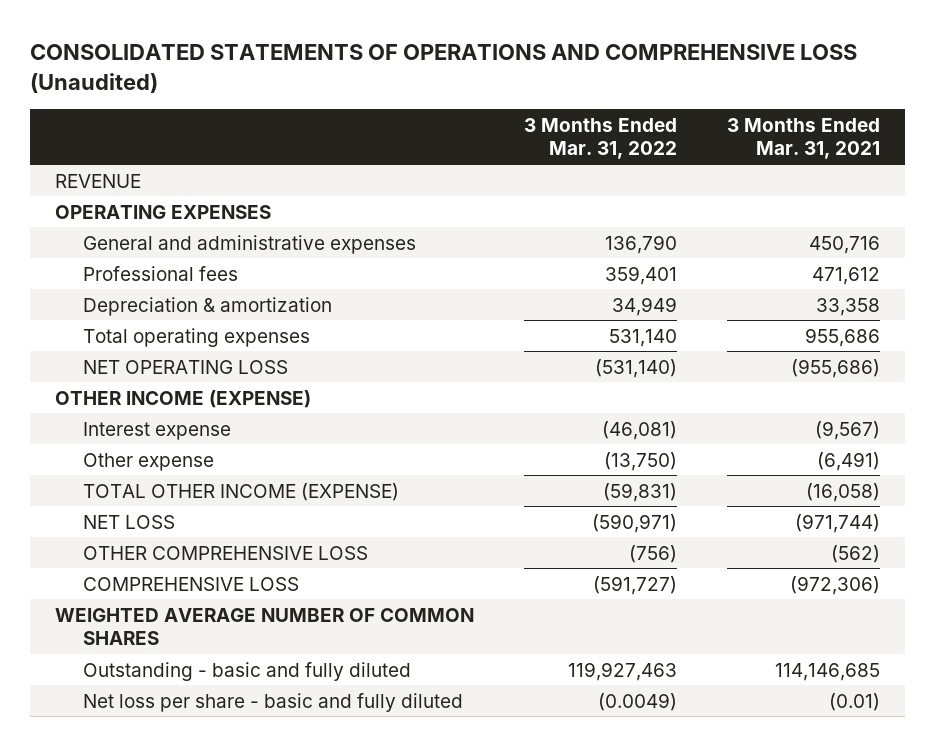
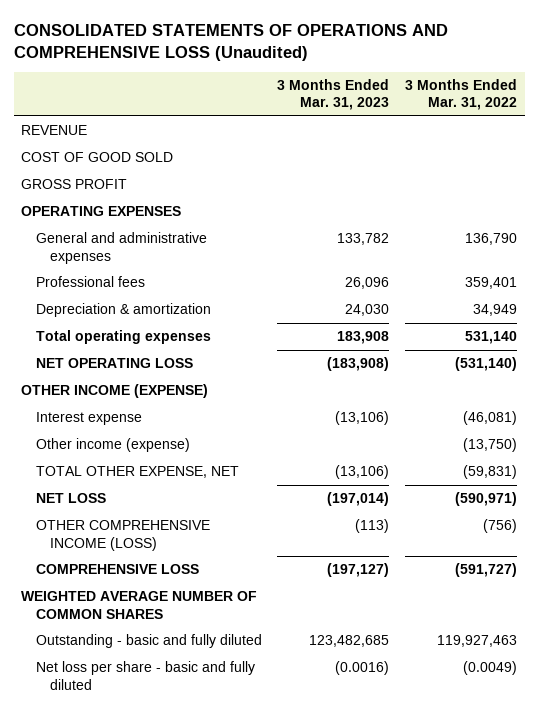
[726,118,880,160] 3 Months Ended Mar. 31, 2021 -> none
none -> [277,79,390,111] 3 Months Ended Mar. 31, 2023
none -> [21,152,174,163] COST OF GOOD SOLD
none -> [21,179,128,190] GROSS PROFIT
[82,452,214,471] Other expense -> [35,438,190,453] Other income (expense)
[82,482,399,501] TOTAL OTHER INCOME (EXPENSE) -> [35,466,239,479] TOTAL OTHER EXPENSE, NET
[82,545,368,560] OTHER COMPREHENSIVE LOSS -> [35,520,210,551] OTHER COMPREHENSIVE INCOME (LOSS)

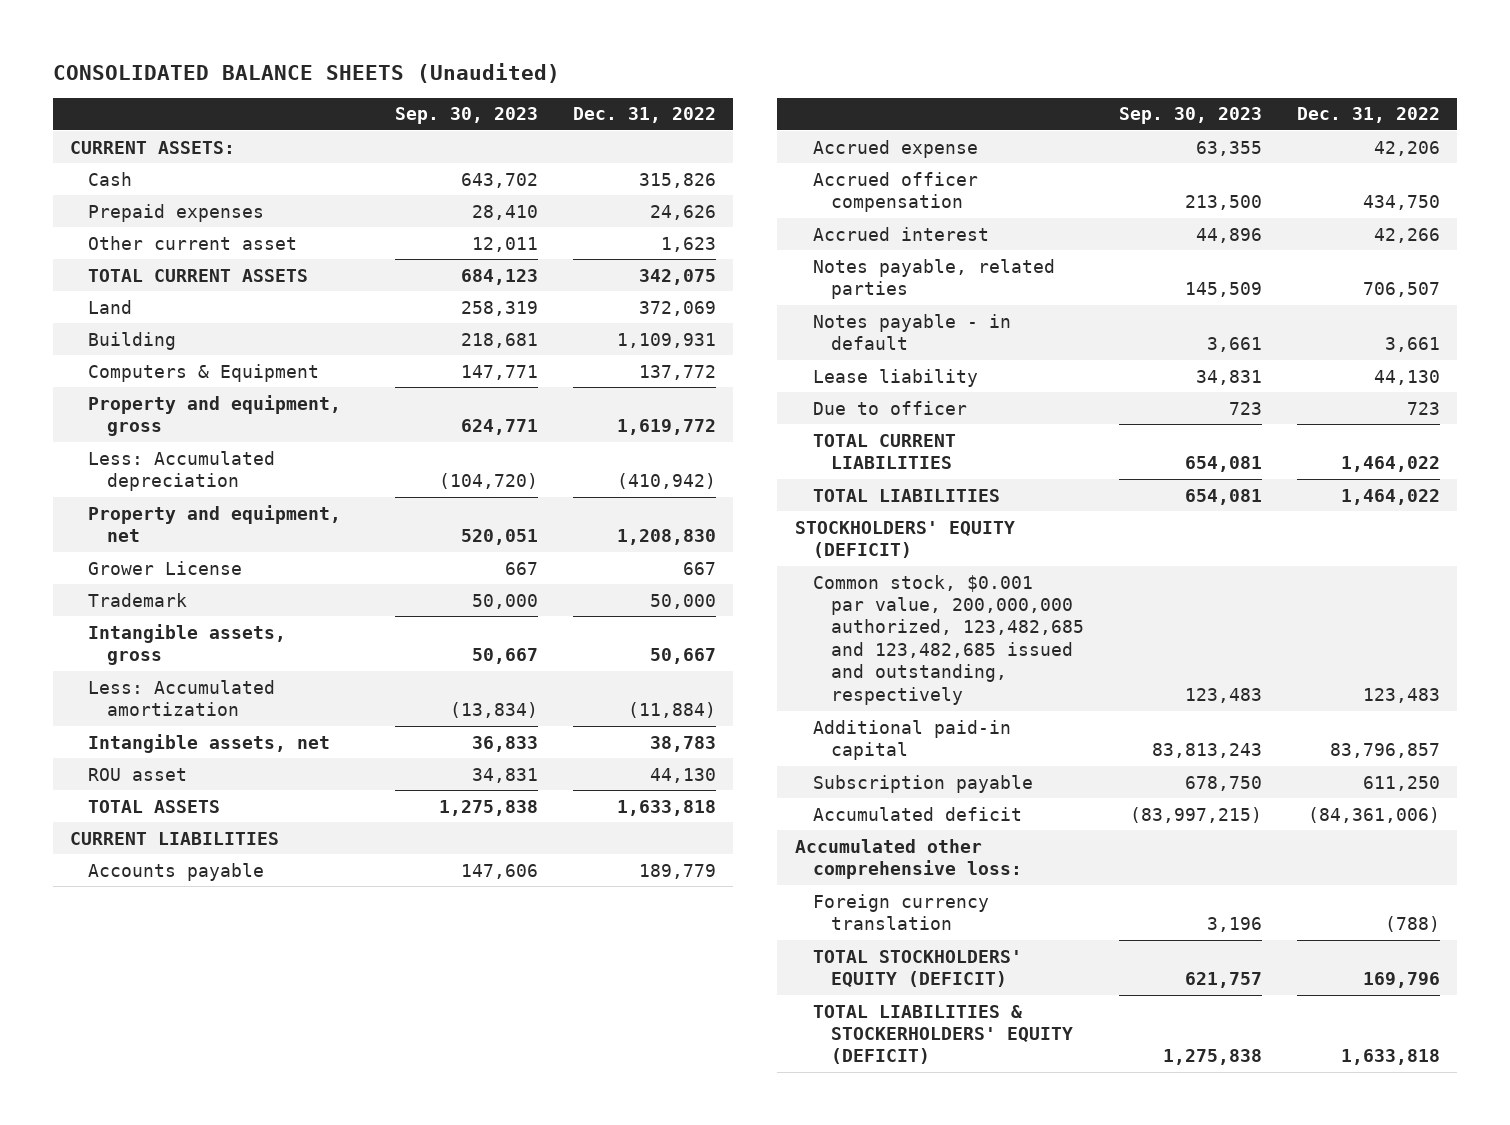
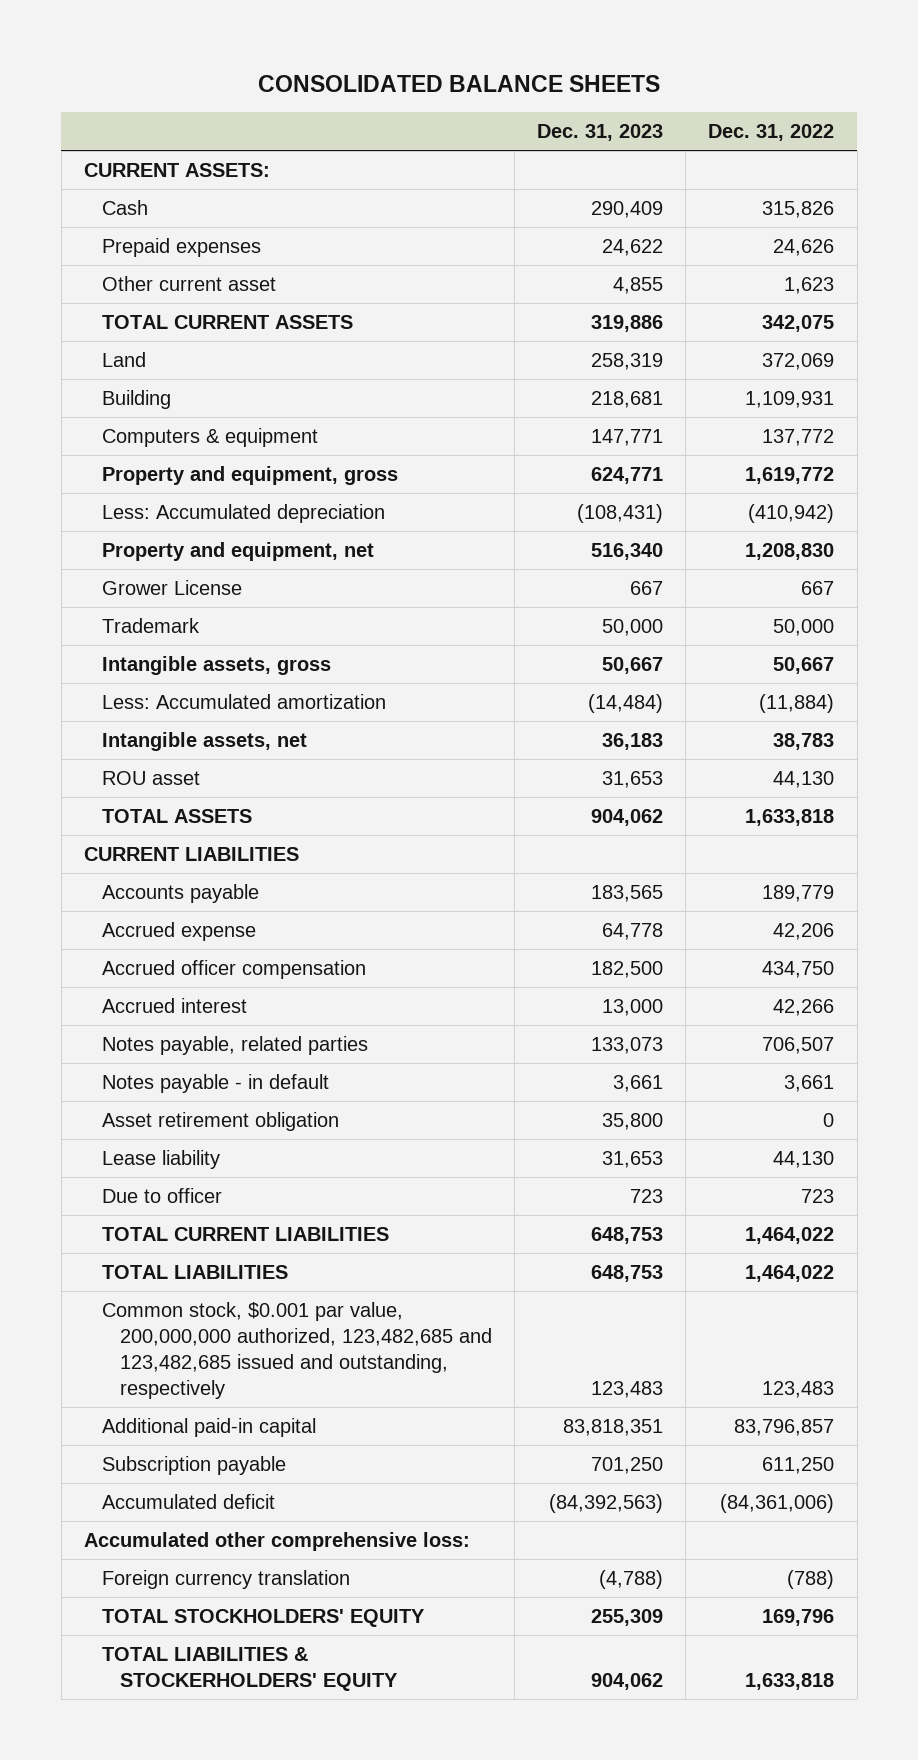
[52,63,560,84] CONSOLIDATED BALANCE SHEETS (Unaudited) -> [258,75,661,93] CONSOLIDATED BALANCE SHEETS
[394,107,538,125] Sep. 30, 2023 -> none
none -> [537,124,664,142] Dec. 31, 2023
[88,363,320,382] Computers & Equipment -> [101,427,318,447] Computers & equipment
none -> [101,1111,339,1131] Asset retirement obligation
[794,520,1015,559] STOCKHOLDERS' EQUITY (DEFICIT) -> none
[812,949,1022,988] TOTAL STOCKHOLDERS' EQUITY (DEFICIT) -> [101,1608,425,1627] TOTAL STOCKHOLDERS' EQUITY
[812,1004,1074,1065] TOTAL LIABILITIES & STOCKERHOLDERS' EQUITY (DEFICIT) -> [101,1646,398,1691] TOTAL LIABILITIES & STOCKERHOLDERS' EQUITY

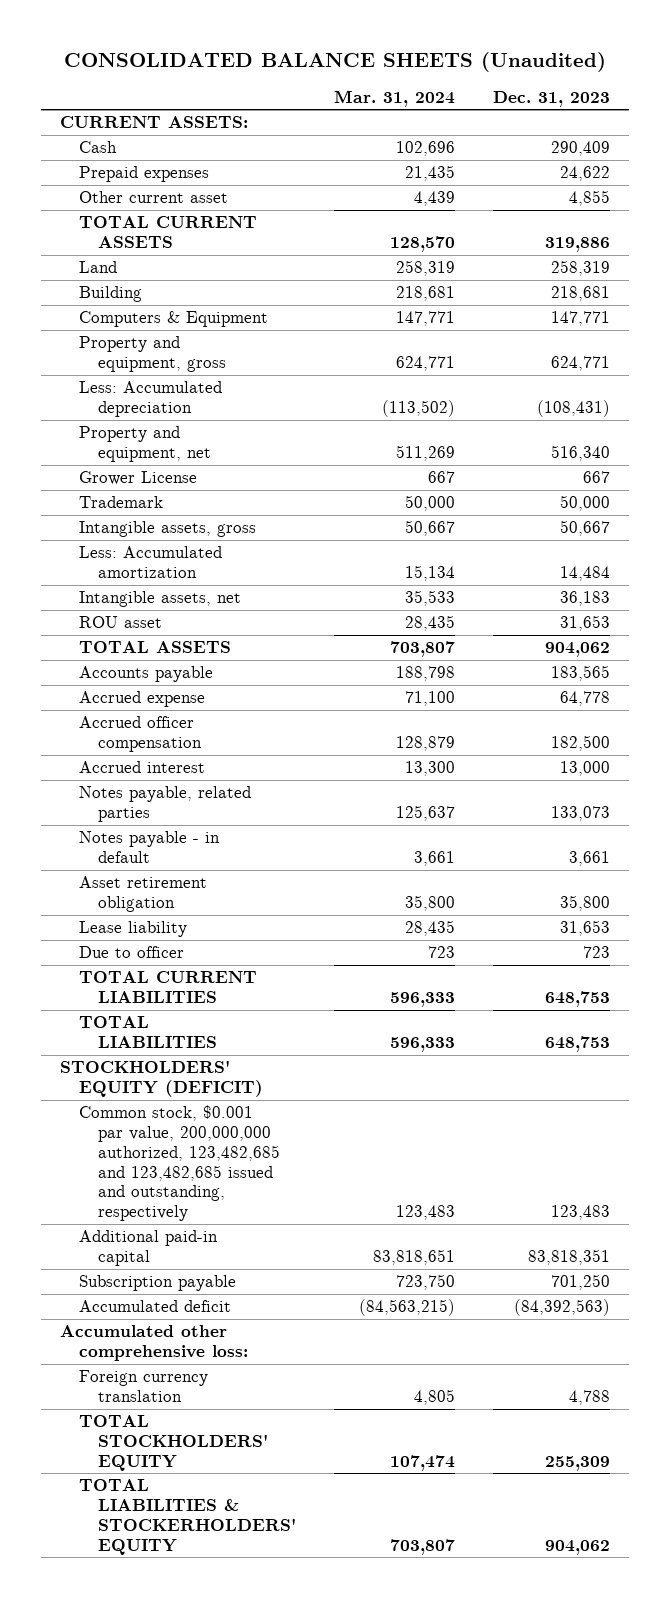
[258,75,661,93] CONSOLIDATED BALANCE SHEETS -> [64,52,607,73] CONSOLIDATED BALANCE SHEETS (Unaudited)
[708,124,835,142] Dec. 31, 2022 -> none
none -> [334,89,456,107] Mar. 31, 2024
[101,427,318,447] Computers & equipment -> [78,311,268,328] Computers & Equipment
[588,693,664,713] (14,484) -> [560,566,611,582] 14,484
[83,846,299,861] CURRENT LIABILITIES -> none
none -> [59,1060,263,1098] STOCKHOLDERS' EQUITY (DEFICIT)
[599,1569,664,1589] (4,788) -> [569,1390,611,1406] 4,788

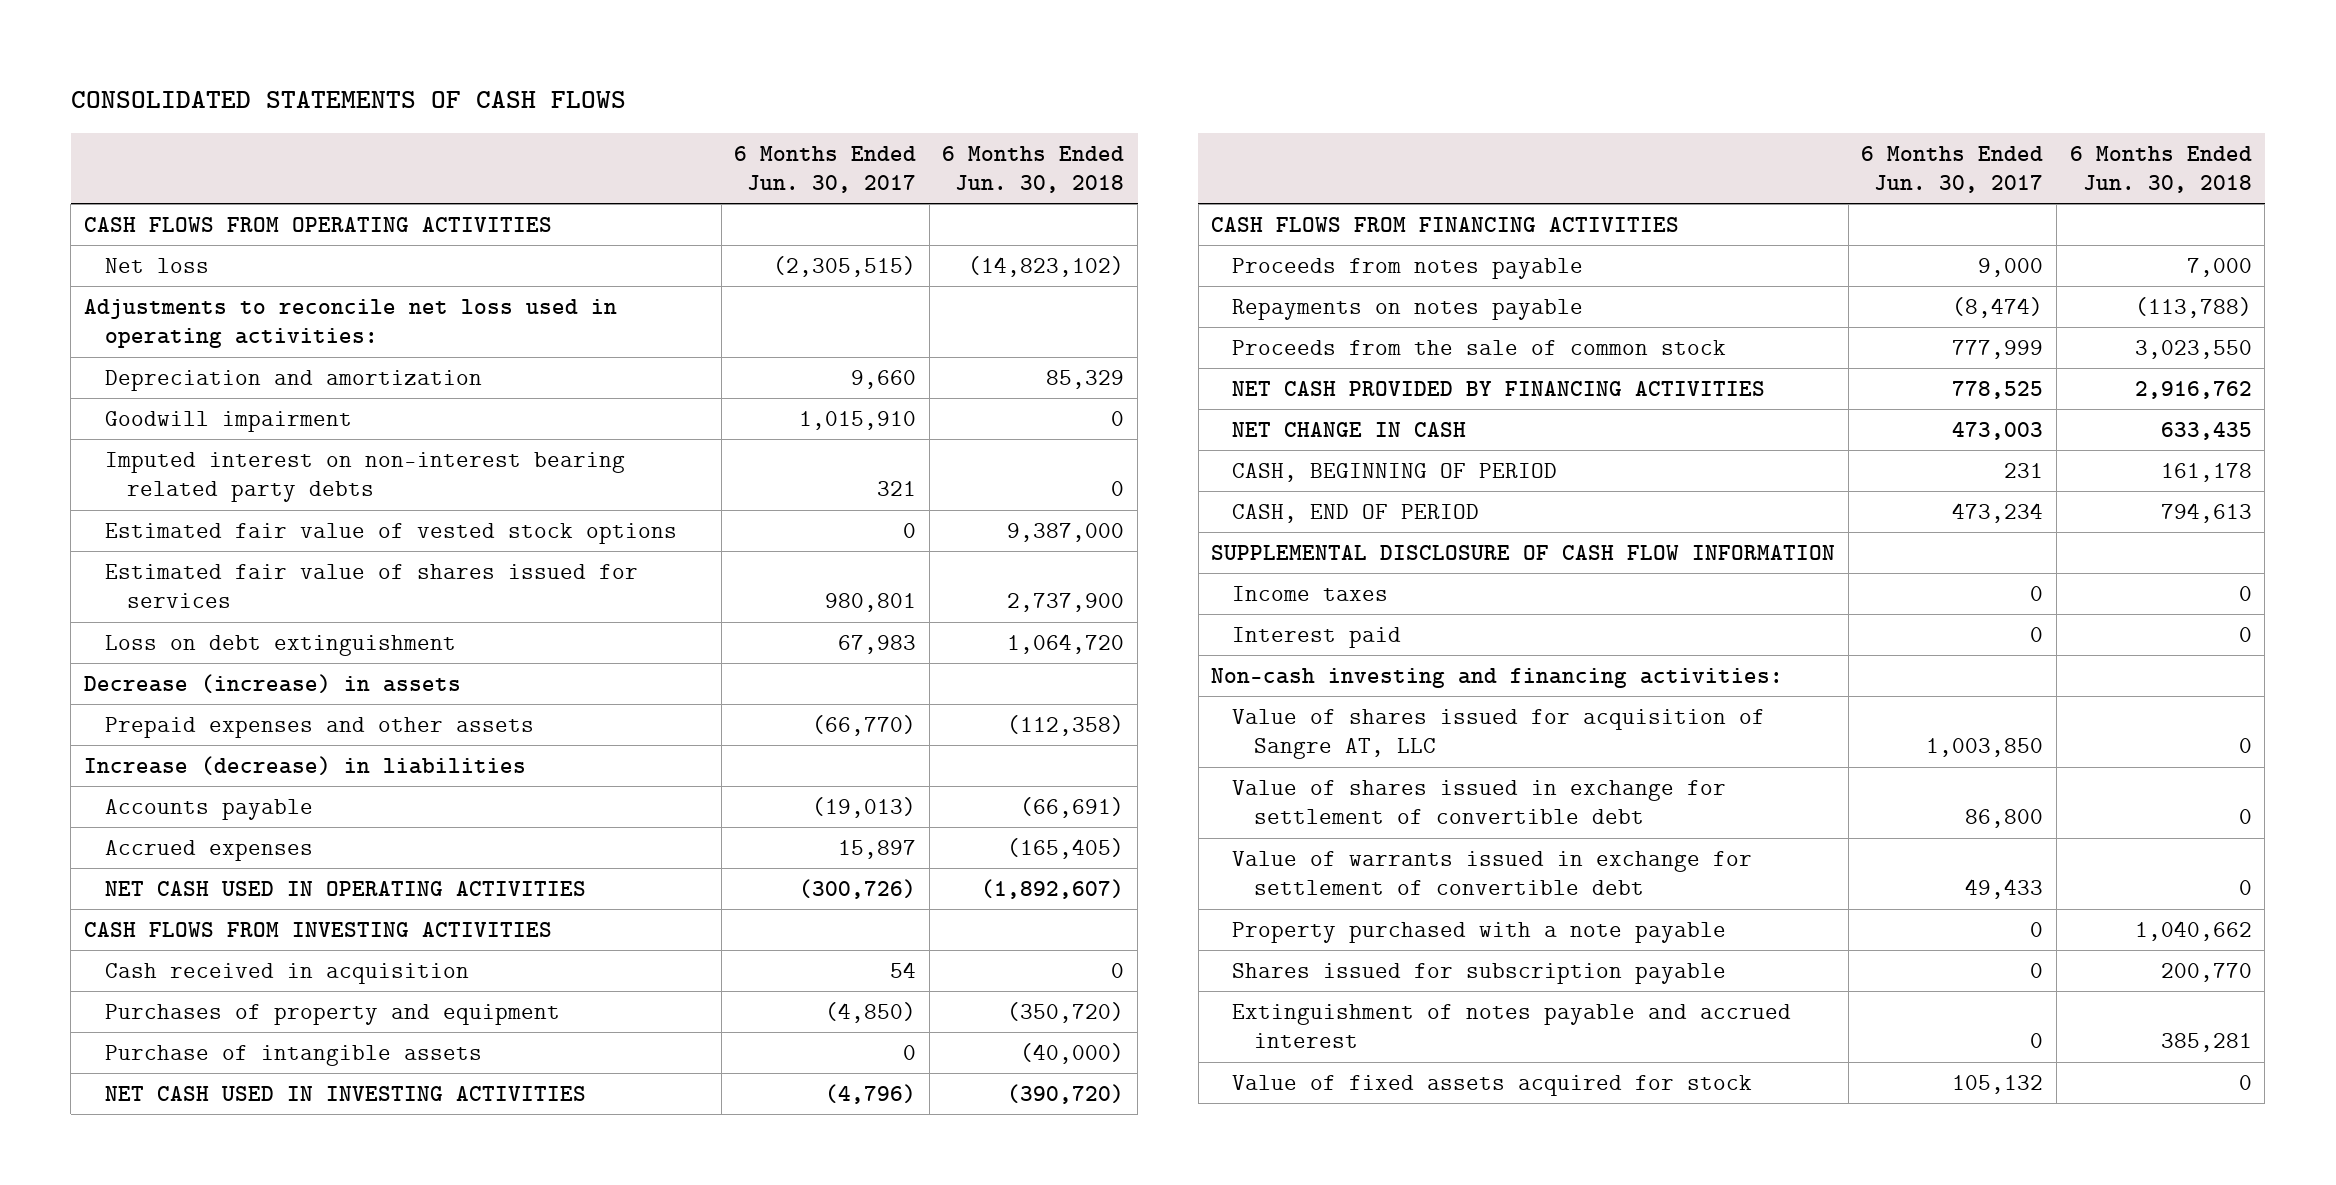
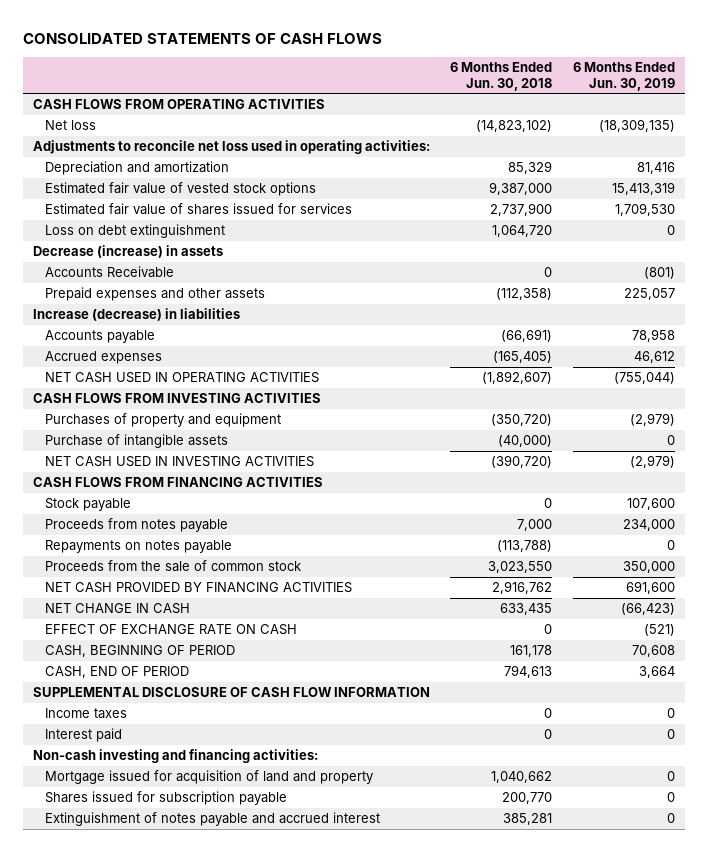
[734,145,917,193] 6 Months Ended Jun. 30, 2017 -> none
none -> [572,61,675,91] 6 Months Ended Jun. 30, 2019
[105,411,353,433] Goodwill impairment -> none
[105,452,626,503] Imputed interest on non-interest bearing related party debts -> none
none -> [44,266,174,279] Accounts Receivable
[105,963,470,985] Cash received in acquisition -> none
none -> [44,498,131,512] Stock payable
none -> [44,624,297,636] EFFECT OF EXCHANGE RATE ON CASH
[1232,709,1766,760] Value of shares issued for acquisition of Sangre AT, LLC -> none
[1232,780,1727,825] Value of shares issued in exchange for settlement of convertible debt -> none
[1232,851,1753,896] Value of warrants issued in exchange for settlement of convertible debt -> none
[1232,922,1727,944] Property purchased with a note payable -> [44,770,373,785] Mortgage issued for acquisition of land and property
[1232,1075,1753,1097] Value of fixed assets acquired for stock -> none

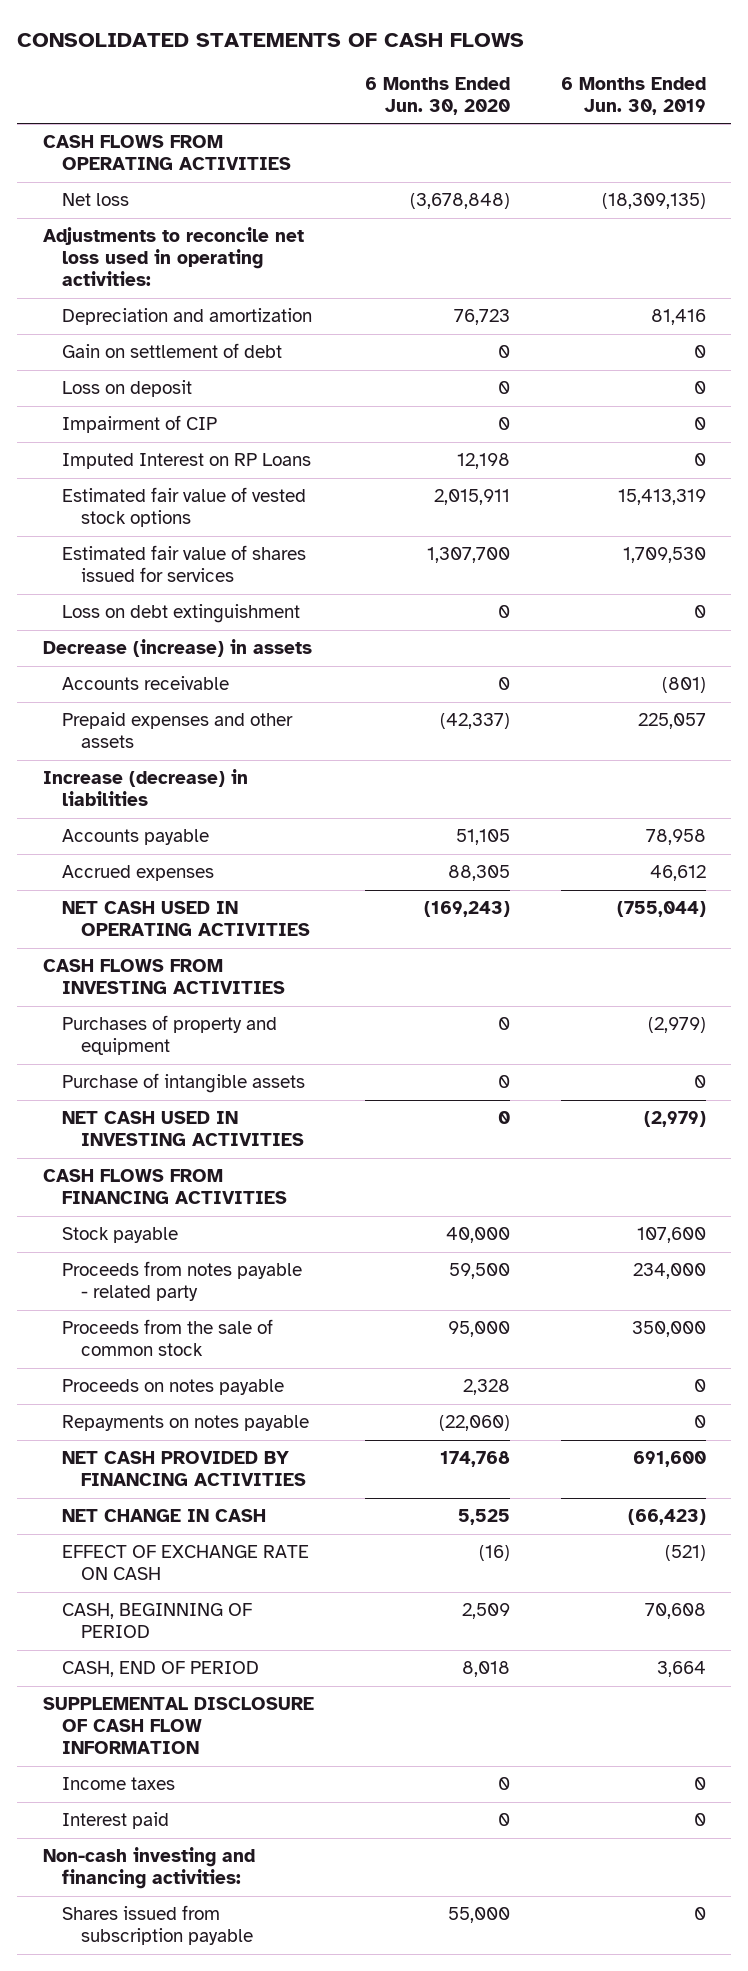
[450,61,553,91] 6 Months Ended Jun. 30, 2018 -> none
none -> [364,76,510,115] 6 Months Ended Jun. 30, 2020
none -> [61,343,282,359] Gain on settlement of debt
none -> [61,380,192,398] Loss on deposit
none -> [61,415,217,434] Impairment of CIP
none -> [61,453,311,470] Imputed Interest on RP Loans
[44,266,174,279] Accounts Receivable -> [61,676,229,691] Accounts receivable
[44,518,228,533] Proceeds from notes payable -> [61,1261,302,1302] Proceeds from notes payable - related party
none -> [61,1379,284,1396] Proceeds on notes payable
[44,540,232,554] Repayments on notes payable -> [61,1415,309,1432] Repayments on notes payable
[44,770,373,785] Mortgage issued for acquisition of land and property -> none
[44,812,380,827] Extinguishment of notes payable and accrued interest -> none
[44,791,287,806] Shares issued for subscription payable -> [61,1905,254,1946] Shares issued from subscription payable

